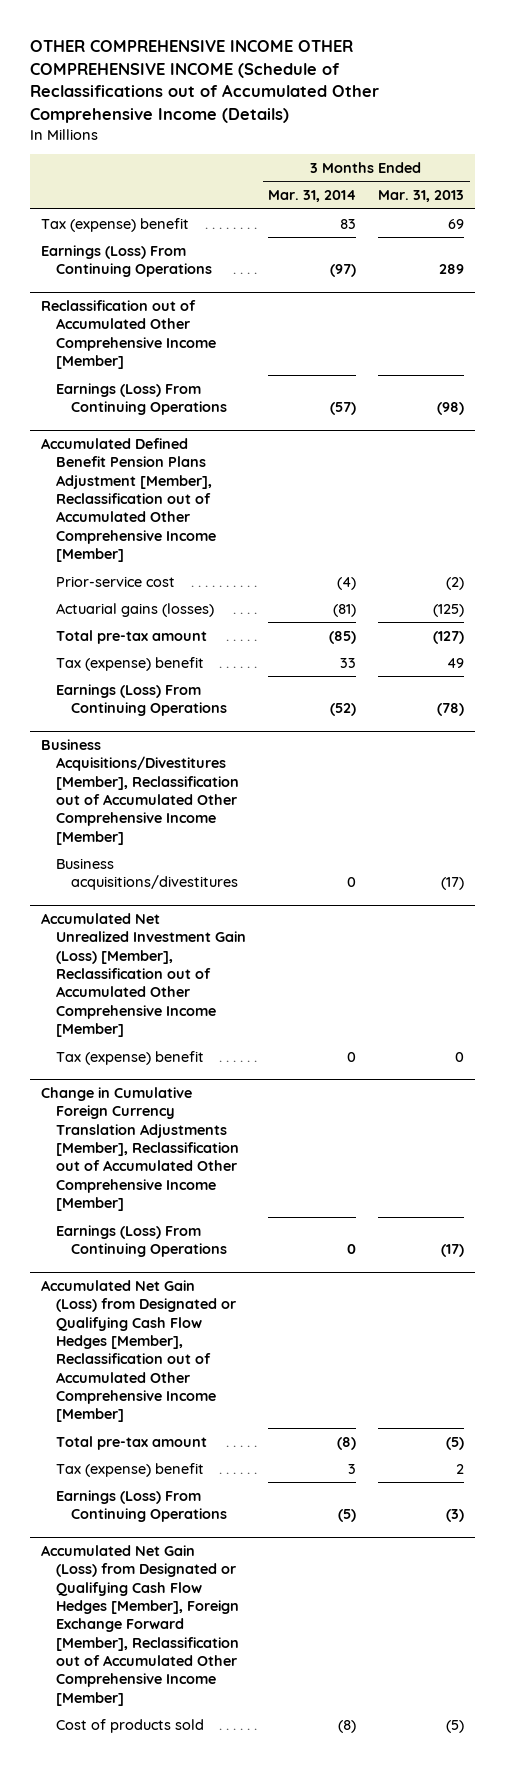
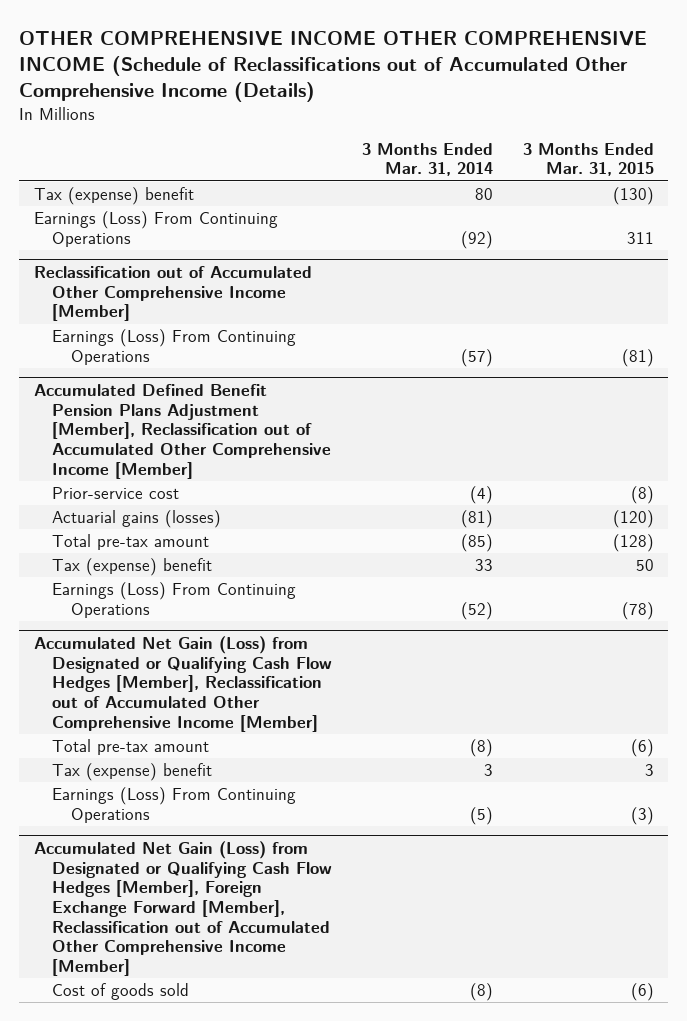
[378,190,465,203] Mar. 31, 2013 -> none
none -> [522,142,654,177] 3 Months Ended Mar. 31, 2015
[340,218,357,229] 83 -> [474,188,493,201] 80
[330,264,357,278] (97) -> [460,230,493,249] (92)
[40,739,240,845] Business Acquisitions/Divestitures [Member], Reclassification out of Accumulated Other Comprehensive Income [Member] -> none
[56,857,239,891] Business acquisitions/divestitures -> none
[40,913,247,1038] Accumulated Net Unrealized Investment Gain (Loss) [Member], Reclassification out of Accumulated Other Comprehensive Income [Member] -> none
[56,1050,205,1065] Tax (expense) benefit -> none
[40,1087,240,1212] Change in Cumulative Foreign Currency Translation Adjustments [Member], Reclassification out of Accumulated Other Comprehensive Income [Member] -> none
[56,1224,228,1258] Earnings (Loss) From Continuing Operations -> none
[56,1718,205,1733] Cost of products sold -> [52,983,190,1001] Cost of goods sold

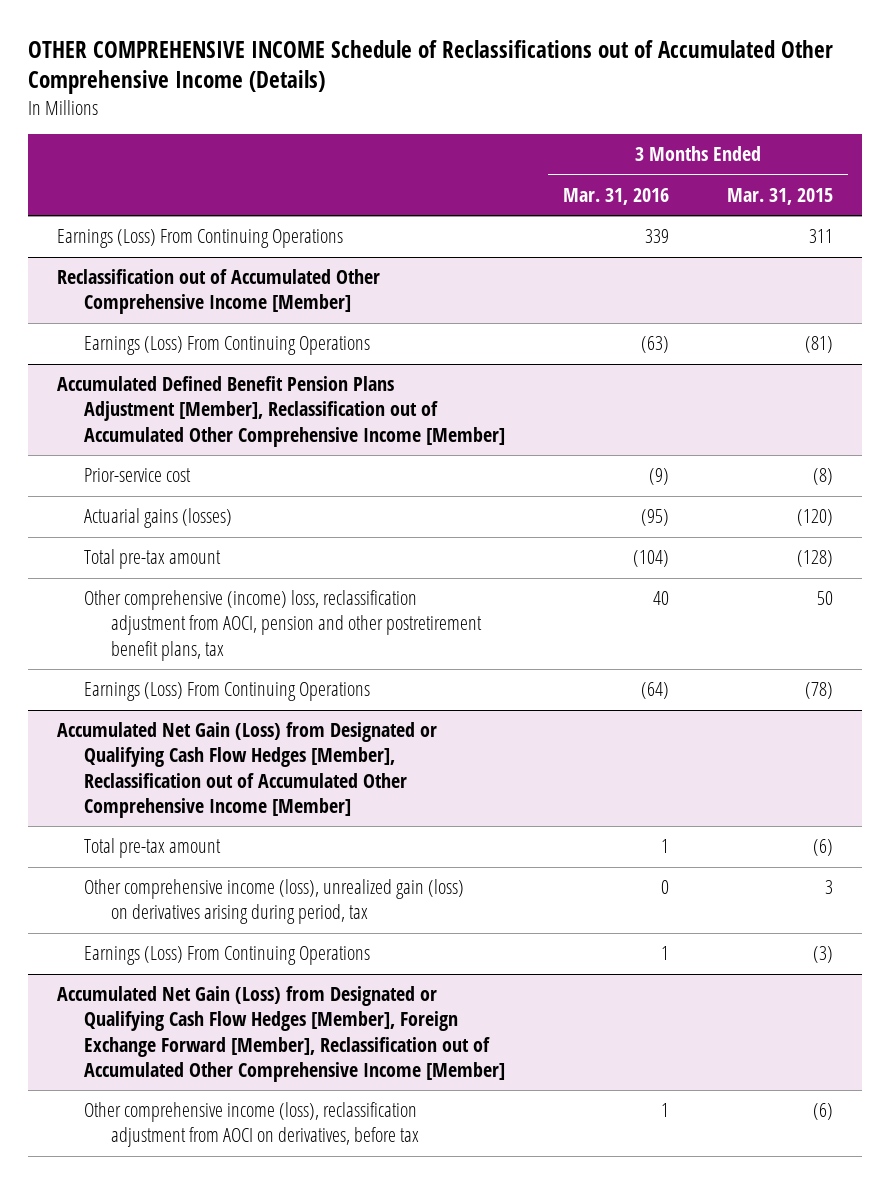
[19,31,648,103] OTHER COMPREHENSIVE INCOME OTHER COMPREHENSIVE INCOME (Schedule of Reclassifications out of Accumulated Other Comprehensive Income (Details) -> [27,39,833,95] OTHER COMPREHENSIVE INCOME Schedule of Reclassifications out of Accumulated Other Comprehensive Income (Details)
[361,142,493,177] 3 Months Ended Mar. 31, 2014 -> none
none -> [562,188,669,206] Mar. 31, 2016
[33,187,194,206] Tax (expense) benefit -> none
[52,558,213,577] Tax (expense) benefit -> none
none -> [83,590,483,661] Other comprehensive (income) loss, reclassification adjustment from AOCI, pension and other postretirement benefit plans, tax
[52,763,213,782] Tax (expense) benefit -> none
none -> [83,879,464,925] Other comprehensive income (loss), unrealized gain (loss) on derivatives arising during period, tax
[52,983,190,1001] Cost of goods sold -> none
none -> [83,1102,420,1148] Other comprehensive income (loss), reclassification adjustment from AOCI on derivatives, before tax

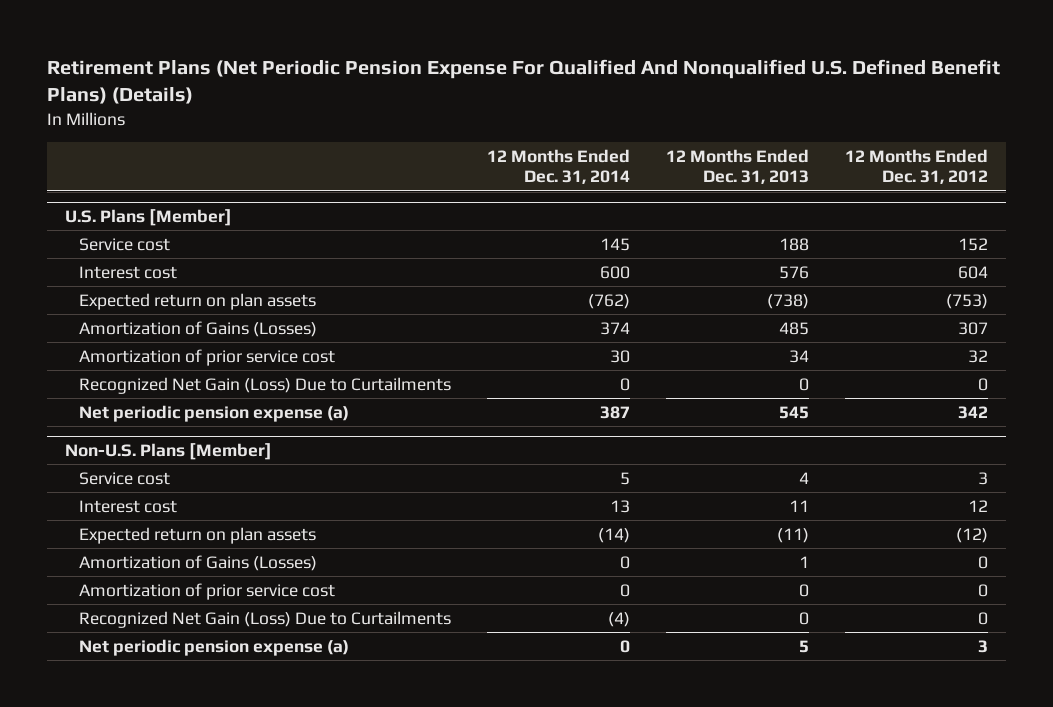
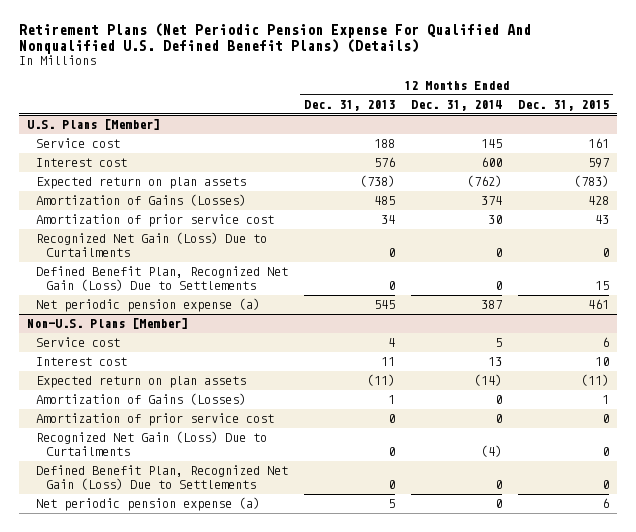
[844,148,988,185] 12 Months Ended Dec. 31, 2012 -> none
none -> [518,99,610,111] Dec. 31, 2015
none -> [36,266,289,291] Defined Benefit Plan, Recognized Net Gain (Loss) Due to Settlements
none -> [36,465,289,490] Defined Benefit Plan, Recognized Net Gain (Loss) Due to Settlements

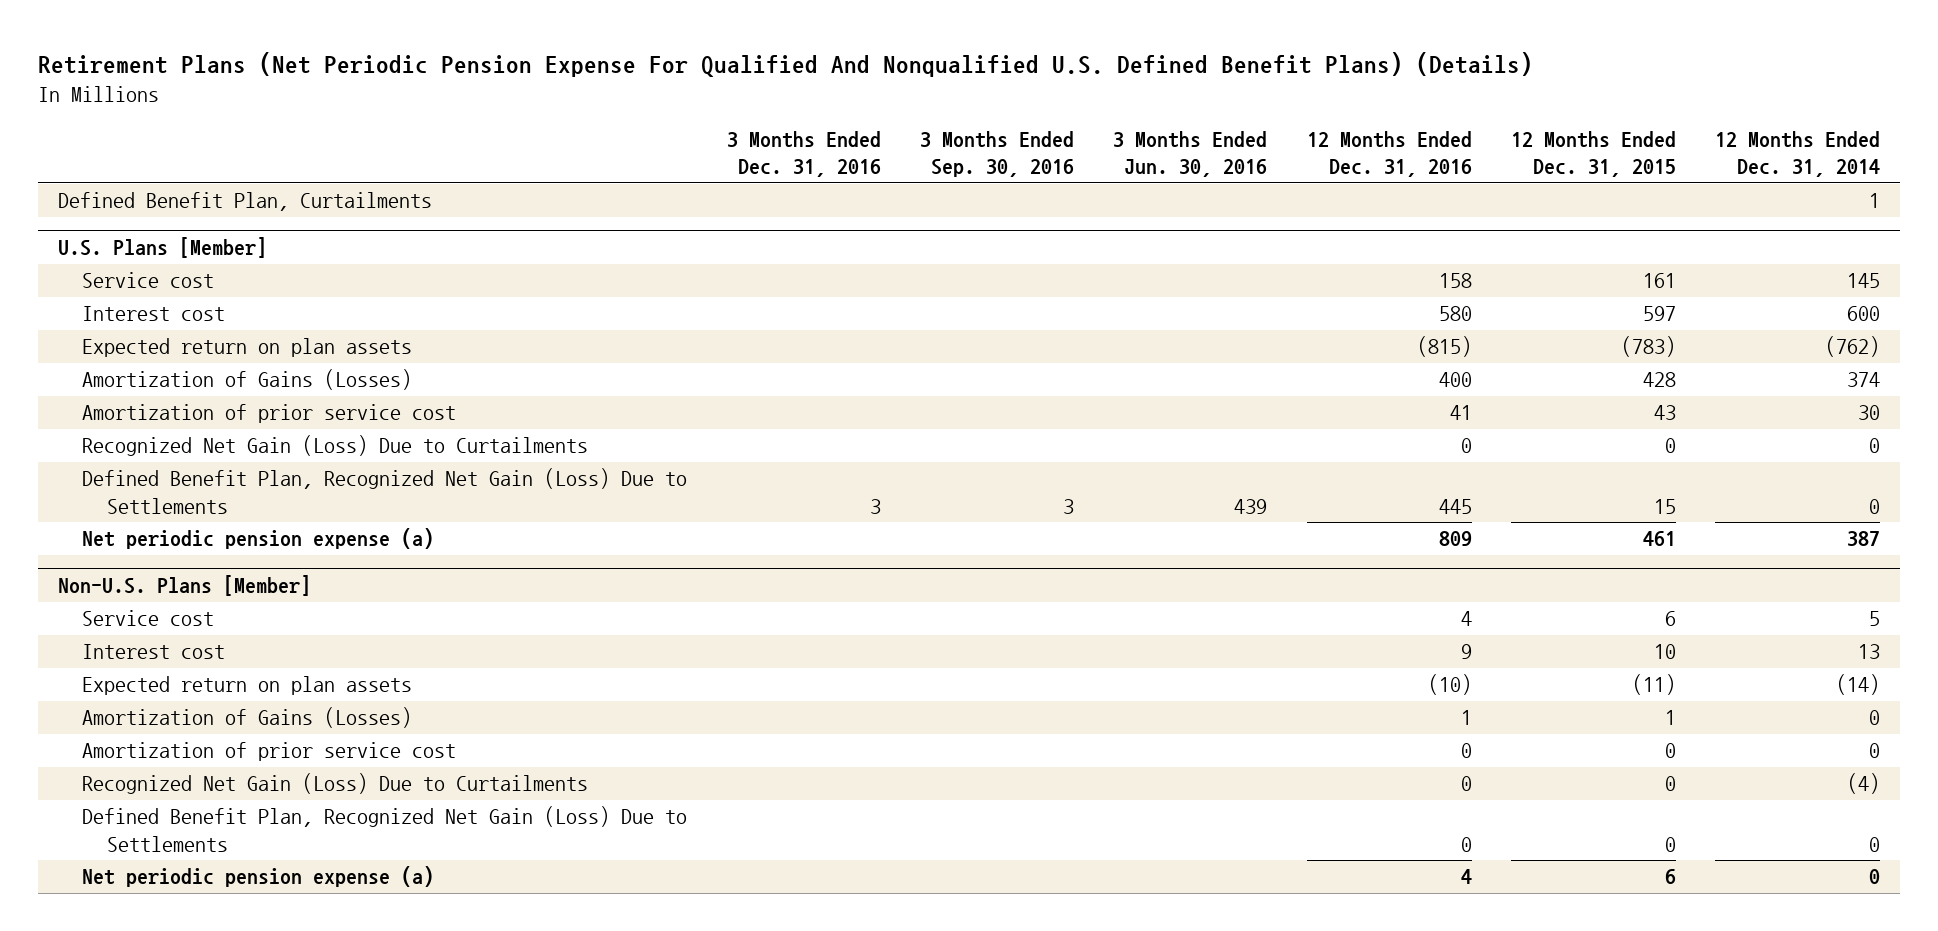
[304,99,396,111] Dec. 31, 2013 -> none
none -> [726,131,881,178] 3 Months Ended Dec. 31, 2016
none -> [919,131,1074,178] 3 Months Ended Sep. 30, 2016
none -> [1113,131,1268,178] 3 Months Ended Jun. 30, 2016
none -> [1306,131,1472,178] 12 Months Ended Dec. 31, 2016
none -> [57,192,432,212] Defined Benefit Plan, Curtailments

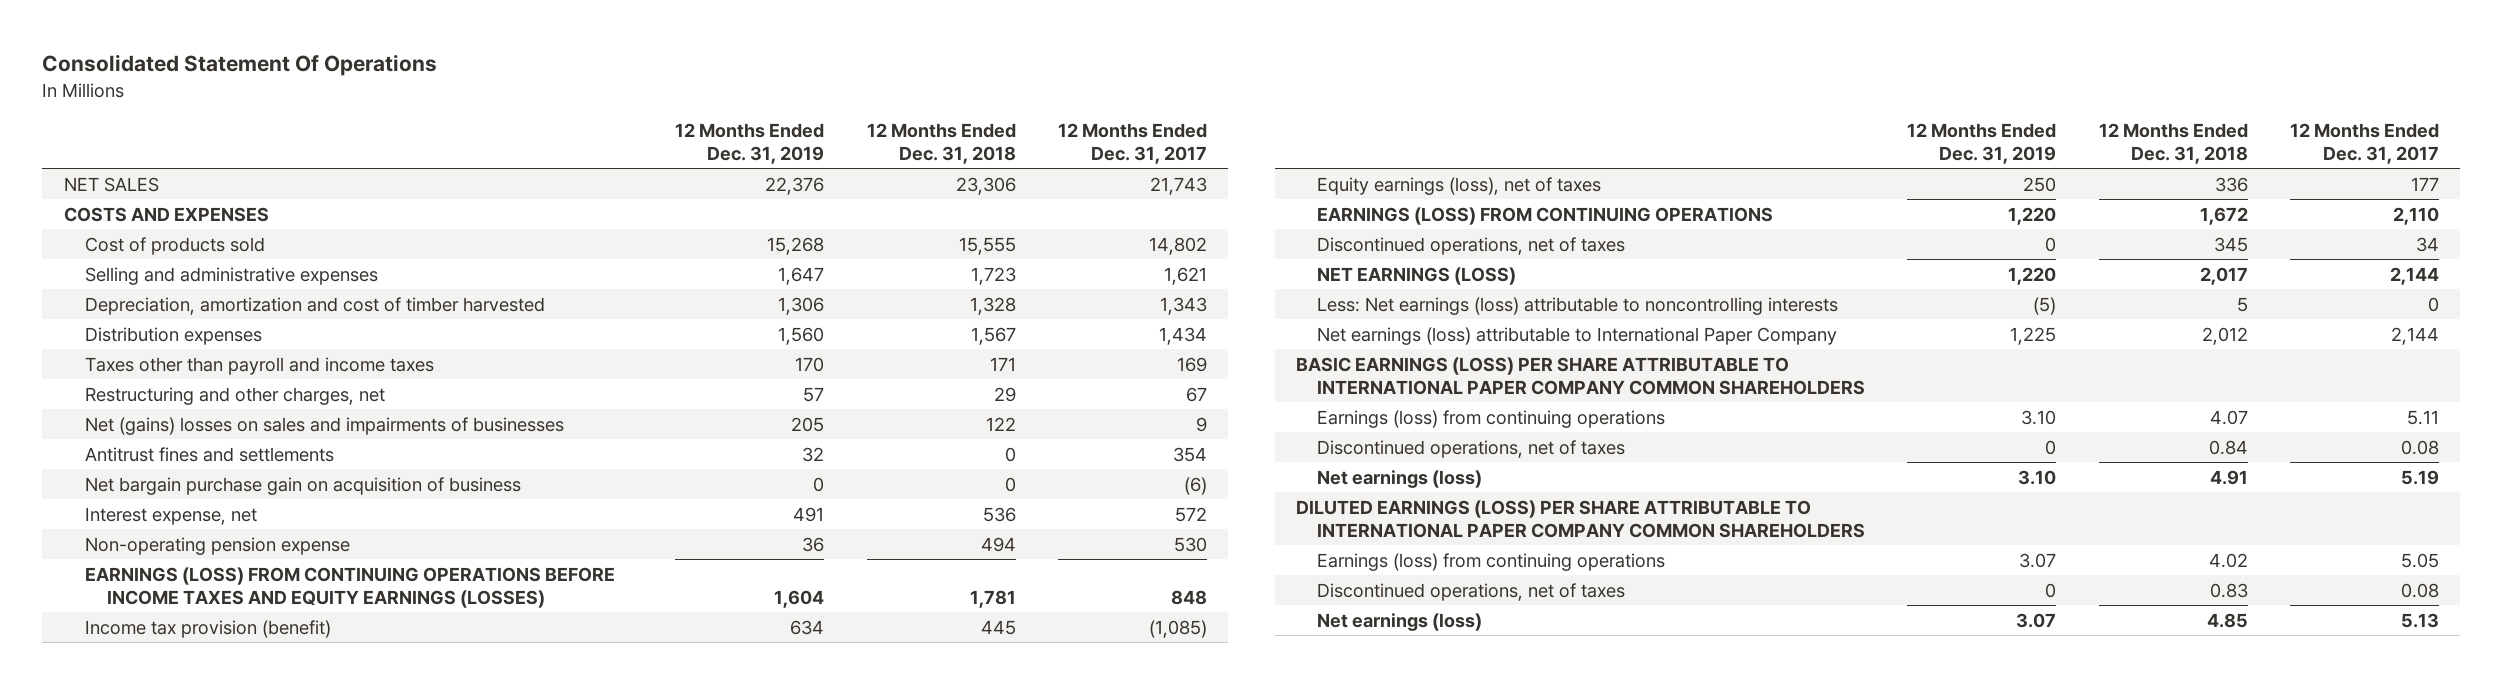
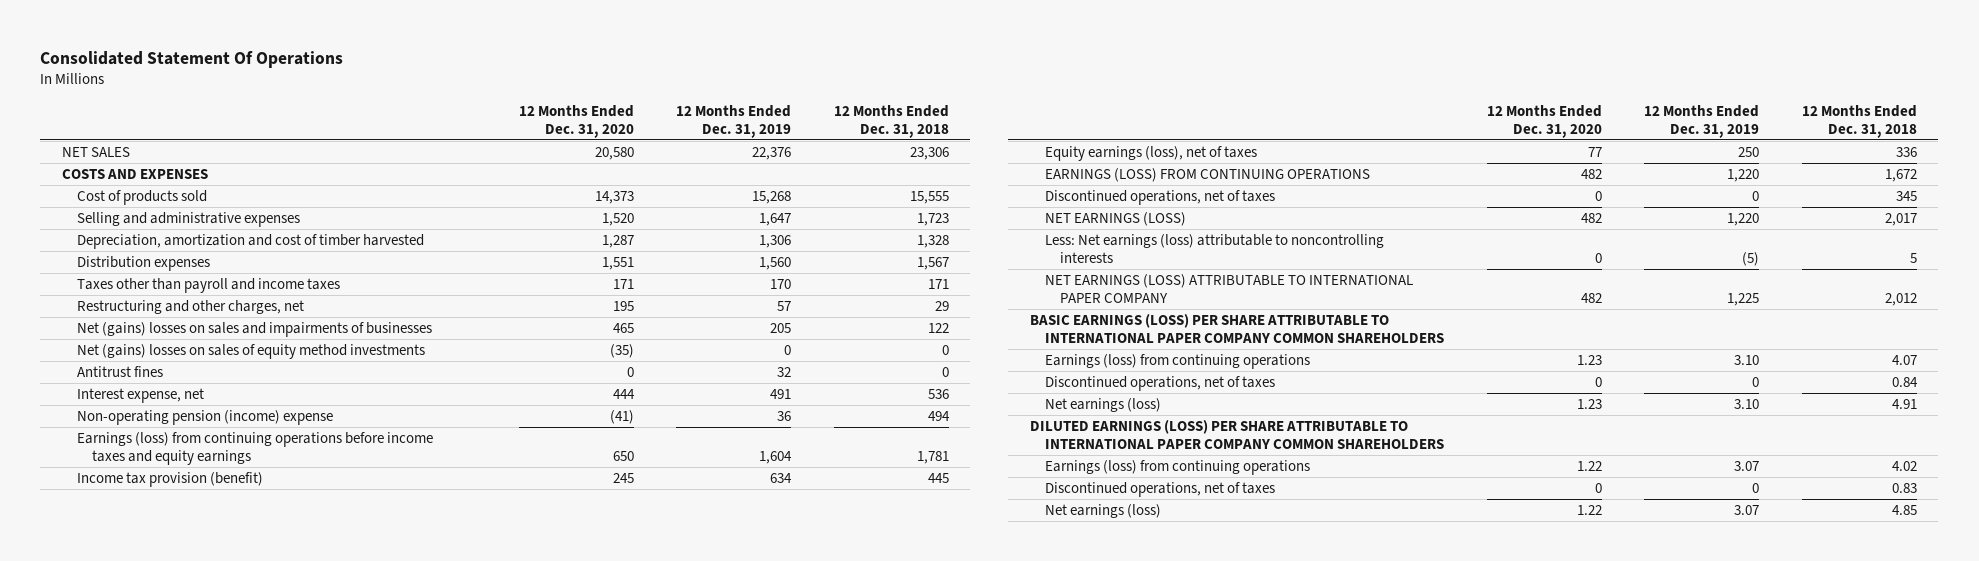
[1057,123,1207,164] 12 Months Ended Dec. 31, 2017 -> none
none -> [518,104,634,138] 12 Months Ended Dec. 31, 2020
[85,476,522,495] Net bargain purchase gain on acquisition of business -> none
none -> [76,344,425,360] Net (gains) losses on sales of equity method investments
[85,446,335,462] Antitrust fines and settlements -> [76,366,163,378] Antitrust fines
[85,536,351,555] Non-operating pension expense -> [76,410,333,426] Non-operating pension (income) expense
[85,566,616,608] EARNINGS (LOSS) FROM CONTINUING OPERATIONS BEFORE INCOME TAXES AND EQUITY EARNINGS (LOSSES) -> [76,432,433,466] Earnings (loss) from continuing operations before income taxes and equity earnings
[1317,326,1838,345] Net earnings (loss) attributable to International Paper Company -> [1045,274,1414,304] NET EARNINGS (LOSS) ATTRIBUTABLE TO INTERNATIONAL PAPER COMPANY

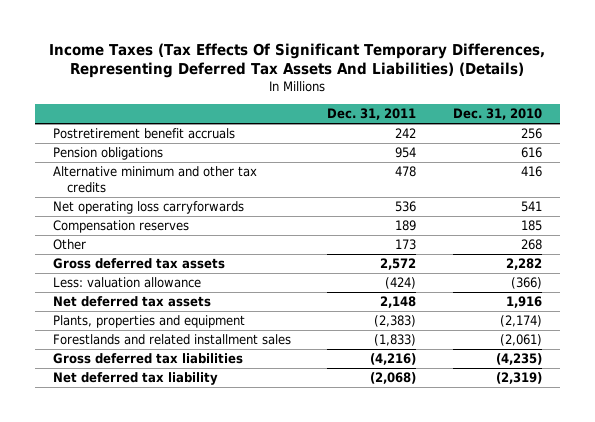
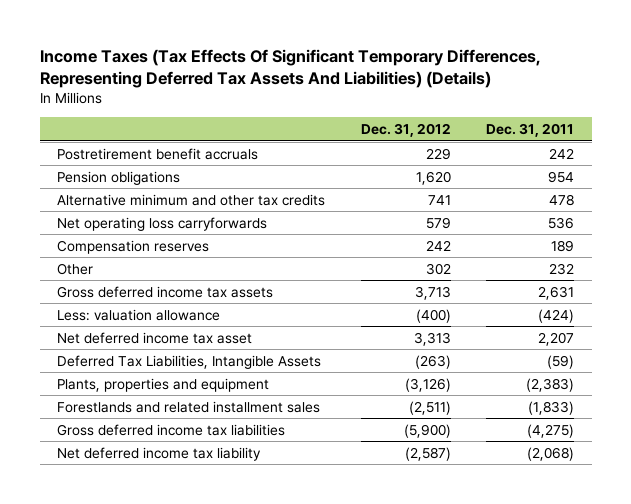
[452,108,542,121] Dec. 31, 2010 -> none
none -> [360,123,451,138] Dec. 31, 2012
[395,239,417,251] 173 -> [549,262,575,275] 232
[53,258,226,270] Gross deferred tax assets -> [57,285,274,298] Gross deferred income tax assets
[380,258,417,271] 2,572 -> [538,285,575,300] 2,631
[53,296,212,308] Net deferred tax assets -> [57,331,253,344] Net deferred income tax asset
[380,296,417,309] 2,148 -> [538,331,575,346] 2,207
none -> [57,354,322,369] Deferred Tax Liabilities, Intangible Assets
[53,353,244,365] Gross deferred tax liabilities -> [57,423,286,436] Gross deferred income tax liabilities
[370,353,417,366] (4,216) -> [527,423,575,438] (4,275)
[53,372,219,386] Net deferred tax liability -> [57,446,262,461] Net deferred income tax liability

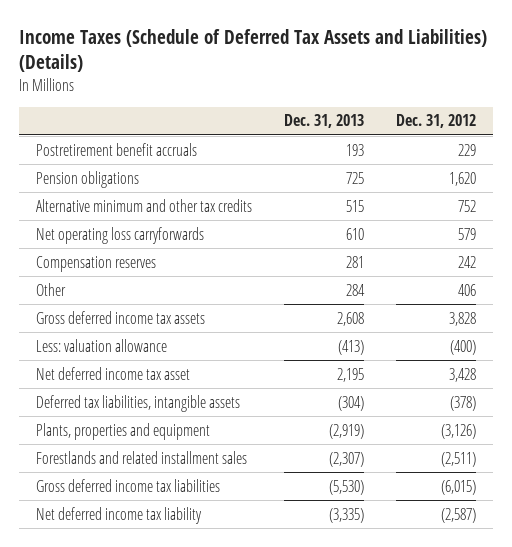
[39,48,541,88] Income Taxes (Tax Effects Of Significant Temporary Differences, Representing Deferred Tax Assets And Liabilities) (Details) -> [19,29,488,73] Income Taxes (Schedule of Deferred Tax Assets and Liabilities) (Details)
[486,123,575,138] Dec. 31, 2011 -> none
none -> [284,114,365,129] Dec. 31, 2013
[427,194,451,205] 741 -> [458,199,477,212] 752
[425,262,451,275] 302 -> [458,283,477,296] 406
[414,285,451,300] 3,713 -> [449,311,477,326] 3,828
[413,331,451,346] 3,313 -> [449,367,477,382] 3,428
[57,354,322,369] Deferred Tax Liabilities, Intangible Assets -> [35,394,240,412] Deferred tax liabilities, intangible assets
[414,354,451,369] (263) -> [450,395,477,411] (378)
[403,423,451,438] (5,900) -> [441,479,477,495] (6,015)

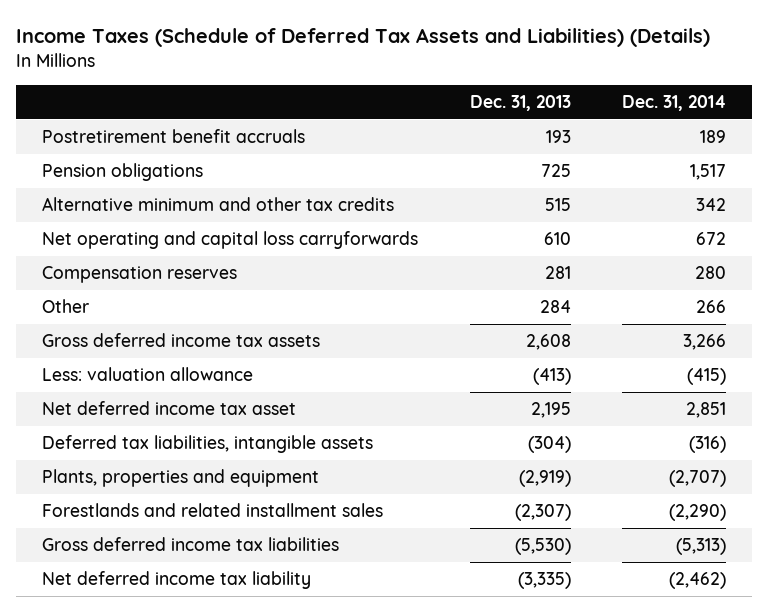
[396,114,477,129] Dec. 31, 2012 -> none
none -> [622,94,727,111] Dec. 31, 2014
[35,226,204,244] Net operating loss carryforwards -> [41,231,418,250] Net operating and capital loss carryforwards

